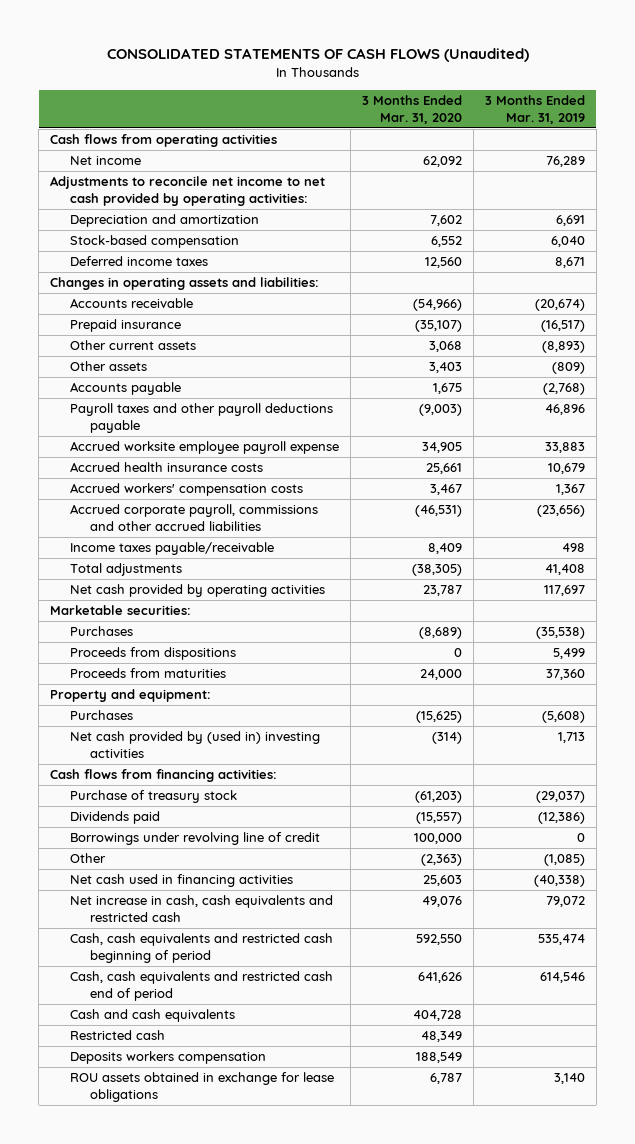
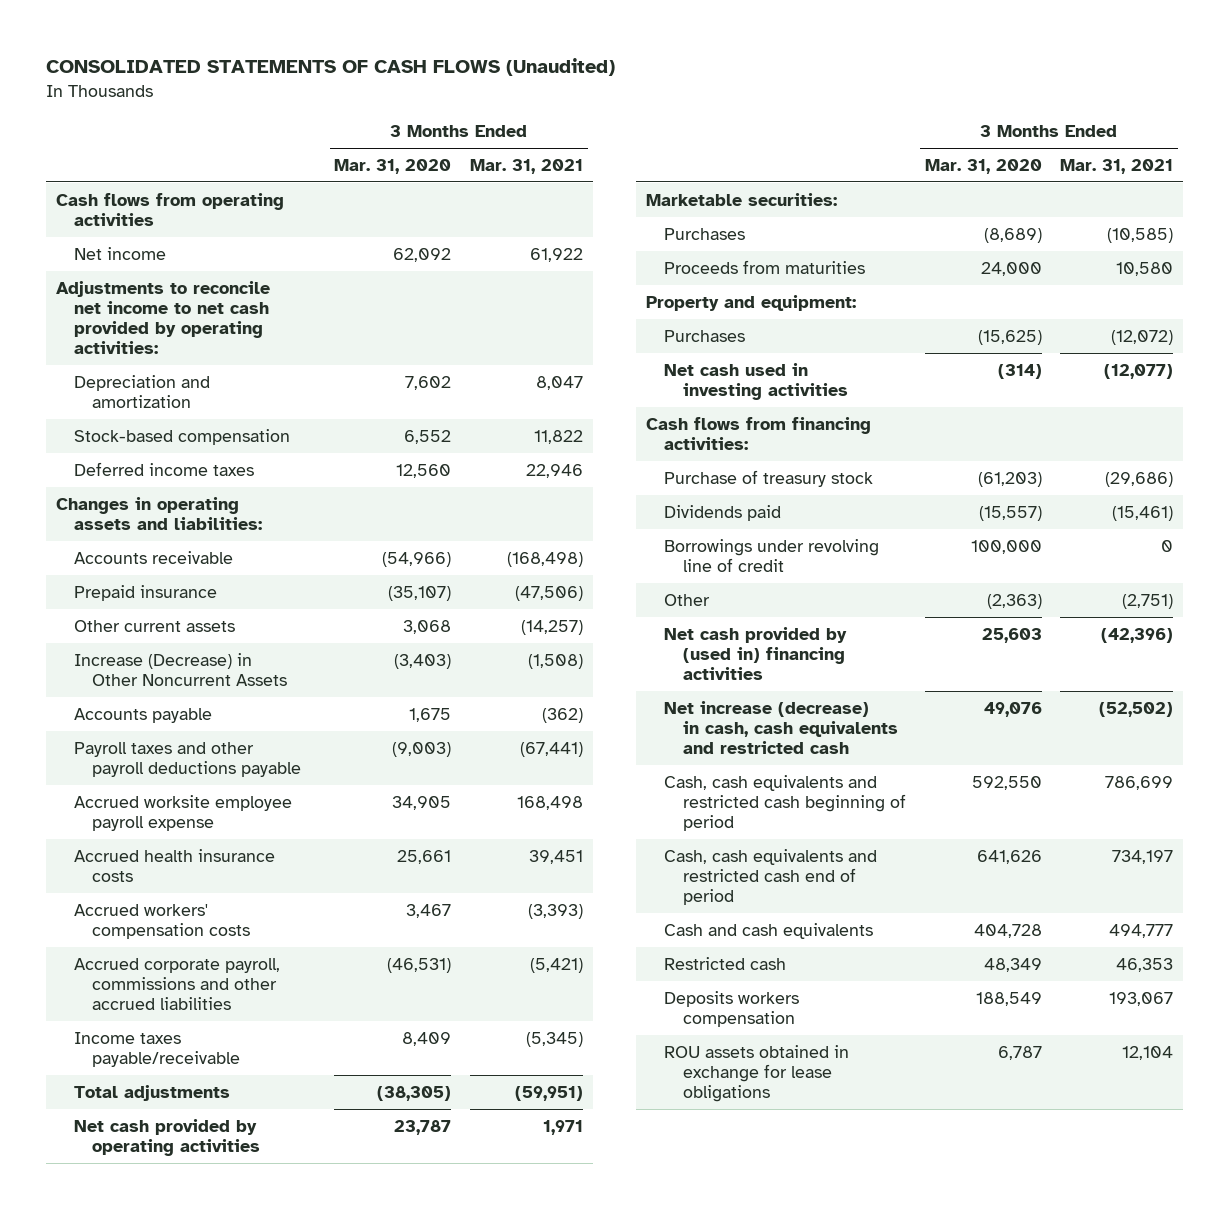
[484,95,585,125] 3 Months Ended Mar. 31, 2019 -> none
none -> [470,159,584,175] Mar. 31, 2021
[70,361,148,372] Other assets -> none
none -> [74,652,288,686] Increase (Decrease) in Other Noncurrent Assets
[70,647,237,661] Proceeds from dispositions -> none
[70,731,321,758] Net cash provided by (used in) investing activities -> [664,362,848,400] Net cash used in investing activities
[70,874,294,888] Net cash used in financing activities -> [664,626,848,681] Net cash provided by (used in) financing activities
[70,895,334,922] Net increase in cash, cash equivalents and restricted cash -> [664,700,898,755] Net increase (decrease) in cash, cash equivalents and restricted cash

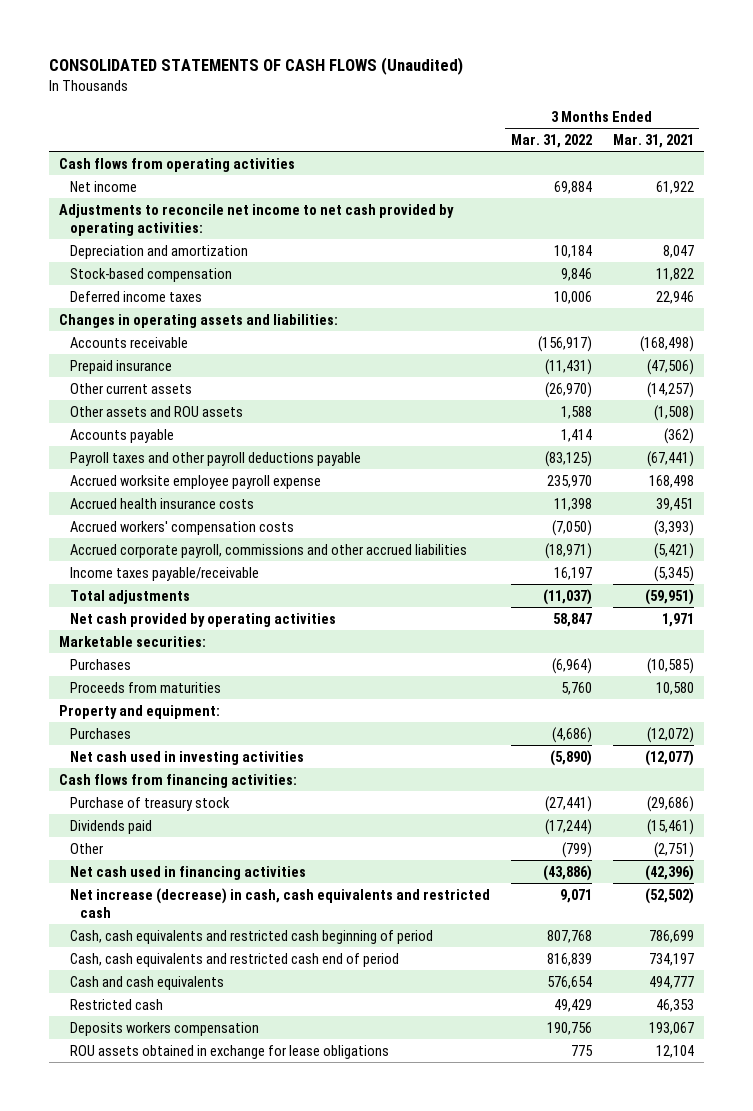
[334,159,452,175] Mar. 31, 2020 -> none
none -> [510,134,592,149] Mar. 31, 2022
[74,652,288,686] Increase (Decrease) in Other Noncurrent Assets -> [69,405,243,417] Other assets and ROU assets
[664,538,880,572] Borrowings under revolving line of credit -> none
[664,626,848,681] Net cash provided by (used in) financing activities -> [69,865,306,880] Net cash used in financing activities

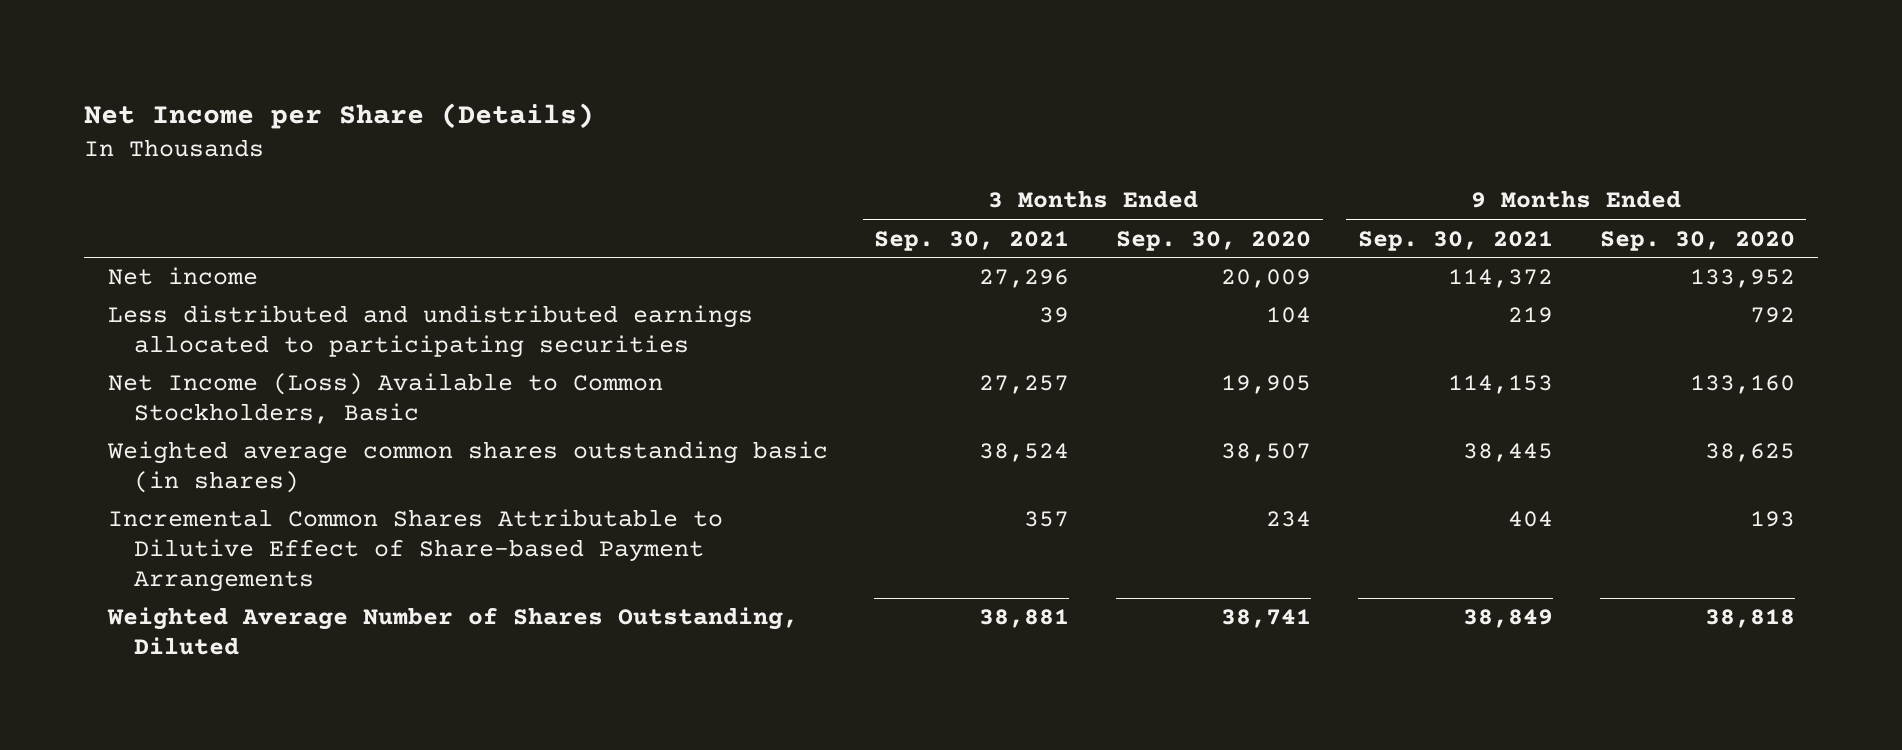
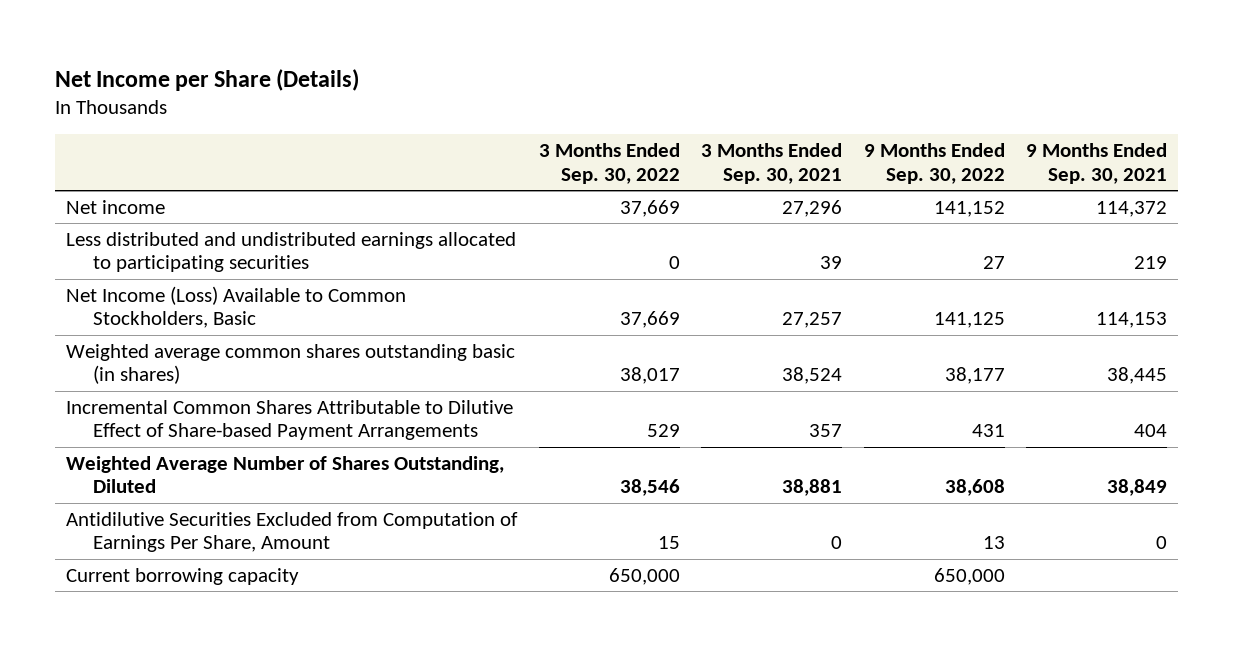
[1116,230,1312,251] Sep. 30, 2020 -> none
[1599,230,1795,251] Sep. 30, 2020 -> none
none -> [538,143,680,184] 3 Months Ended Sep. 30, 2022
none -> [863,143,1005,184] 9 Months Ended Sep. 30, 2022
none -> [66,511,519,553] Antidilutive Securities Excluded from Computation of Earnings Per Share, Amount
none -> [66,567,300,585] Current borrowing capacity

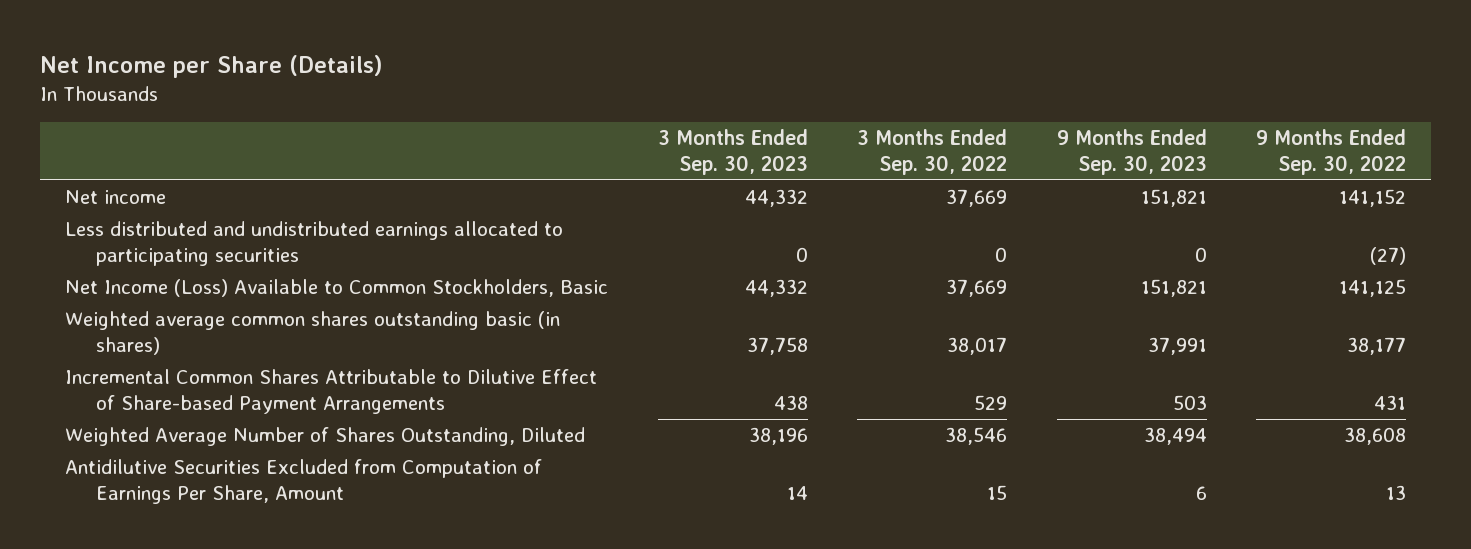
[701,143,843,184] 3 Months Ended Sep. 30, 2021 -> none
[1026,143,1168,184] 9 Months Ended Sep. 30, 2021 -> none
none -> [657,129,808,176] 3 Months Ended Sep. 30, 2023
none -> [1056,129,1207,176] 9 Months Ended Sep. 30, 2023
[982,256,1005,270] 27 -> [1370,246,1407,265] (27)
[66,567,300,585] Current borrowing capacity -> none

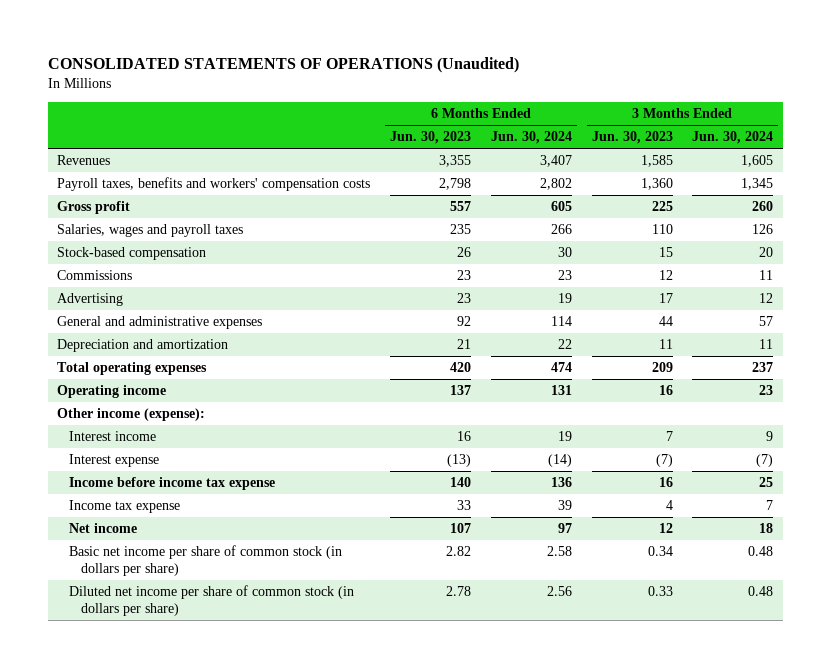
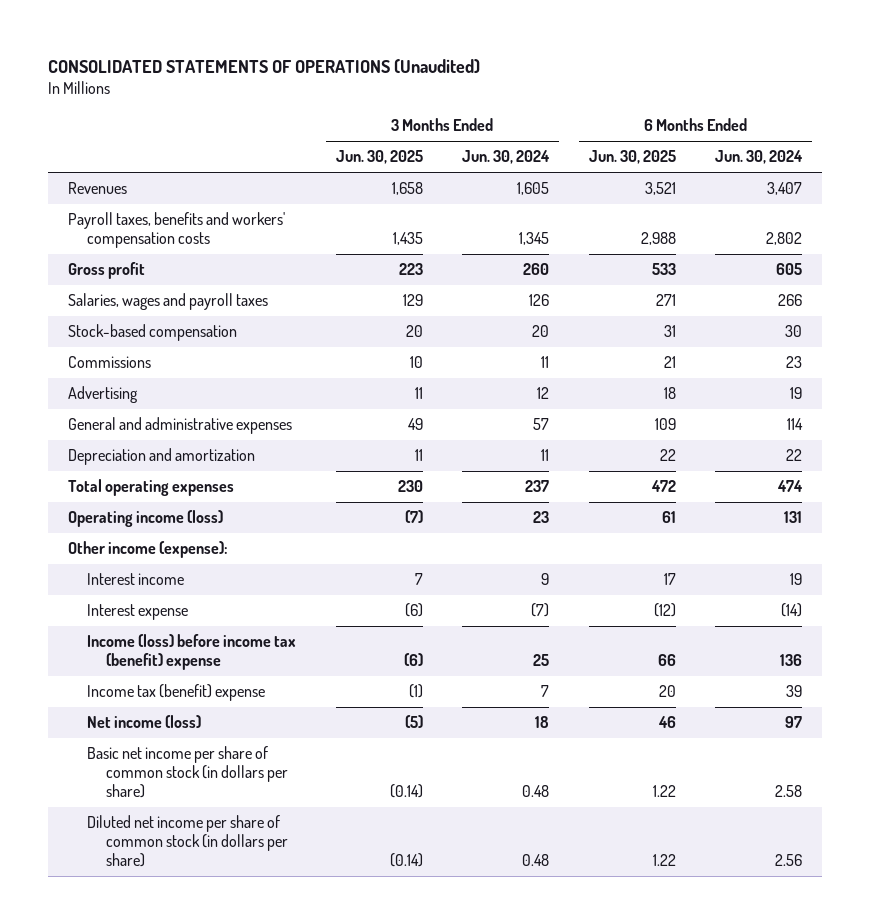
[390,131,472,145] Jun. 30, 2023 -> none
[591,131,673,145] Jun. 30, 2023 -> none
none -> [335,150,423,165] Jun. 30, 2025
none -> [588,150,676,165] Jun. 30, 2025
[57,385,167,399] Operating income -> [68,510,224,528] Operating income (loss)
[69,477,276,491] Income before income tax expense -> [86,634,296,671] Income (loss) before income tax (benefit) expense
[69,500,181,514] Income tax expense -> [86,684,265,702] Income tax (benefit) expense
[69,523,138,534] Net income -> [86,715,201,729] Net income (loss)

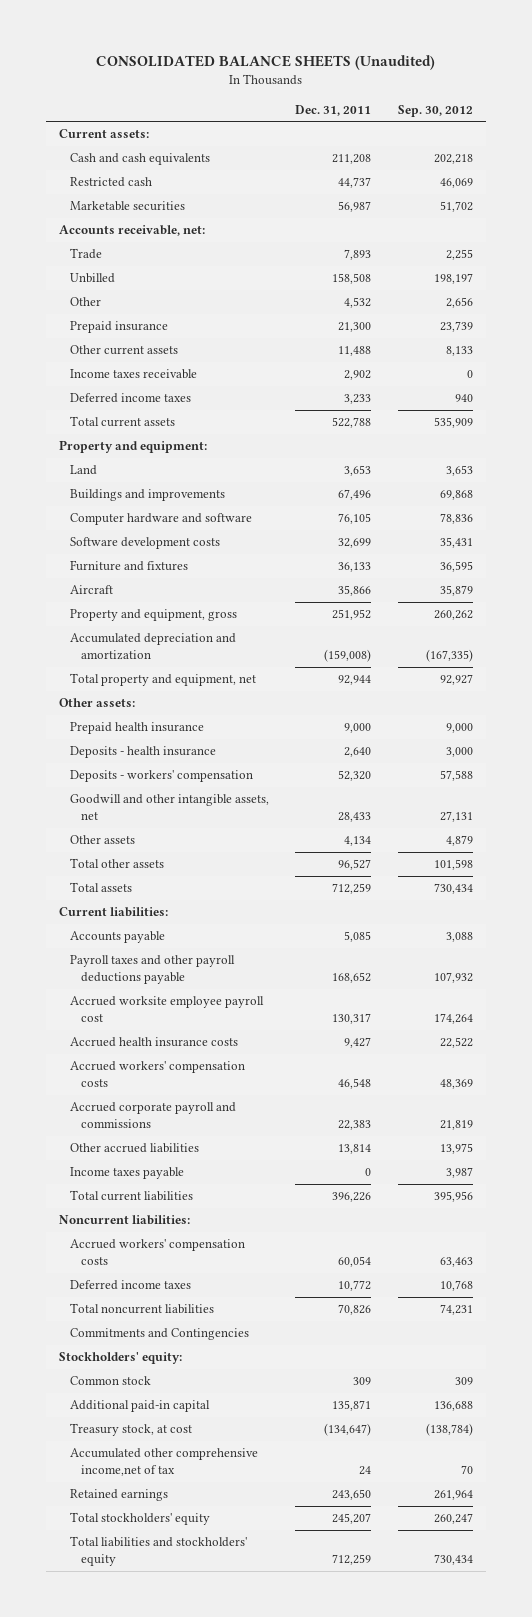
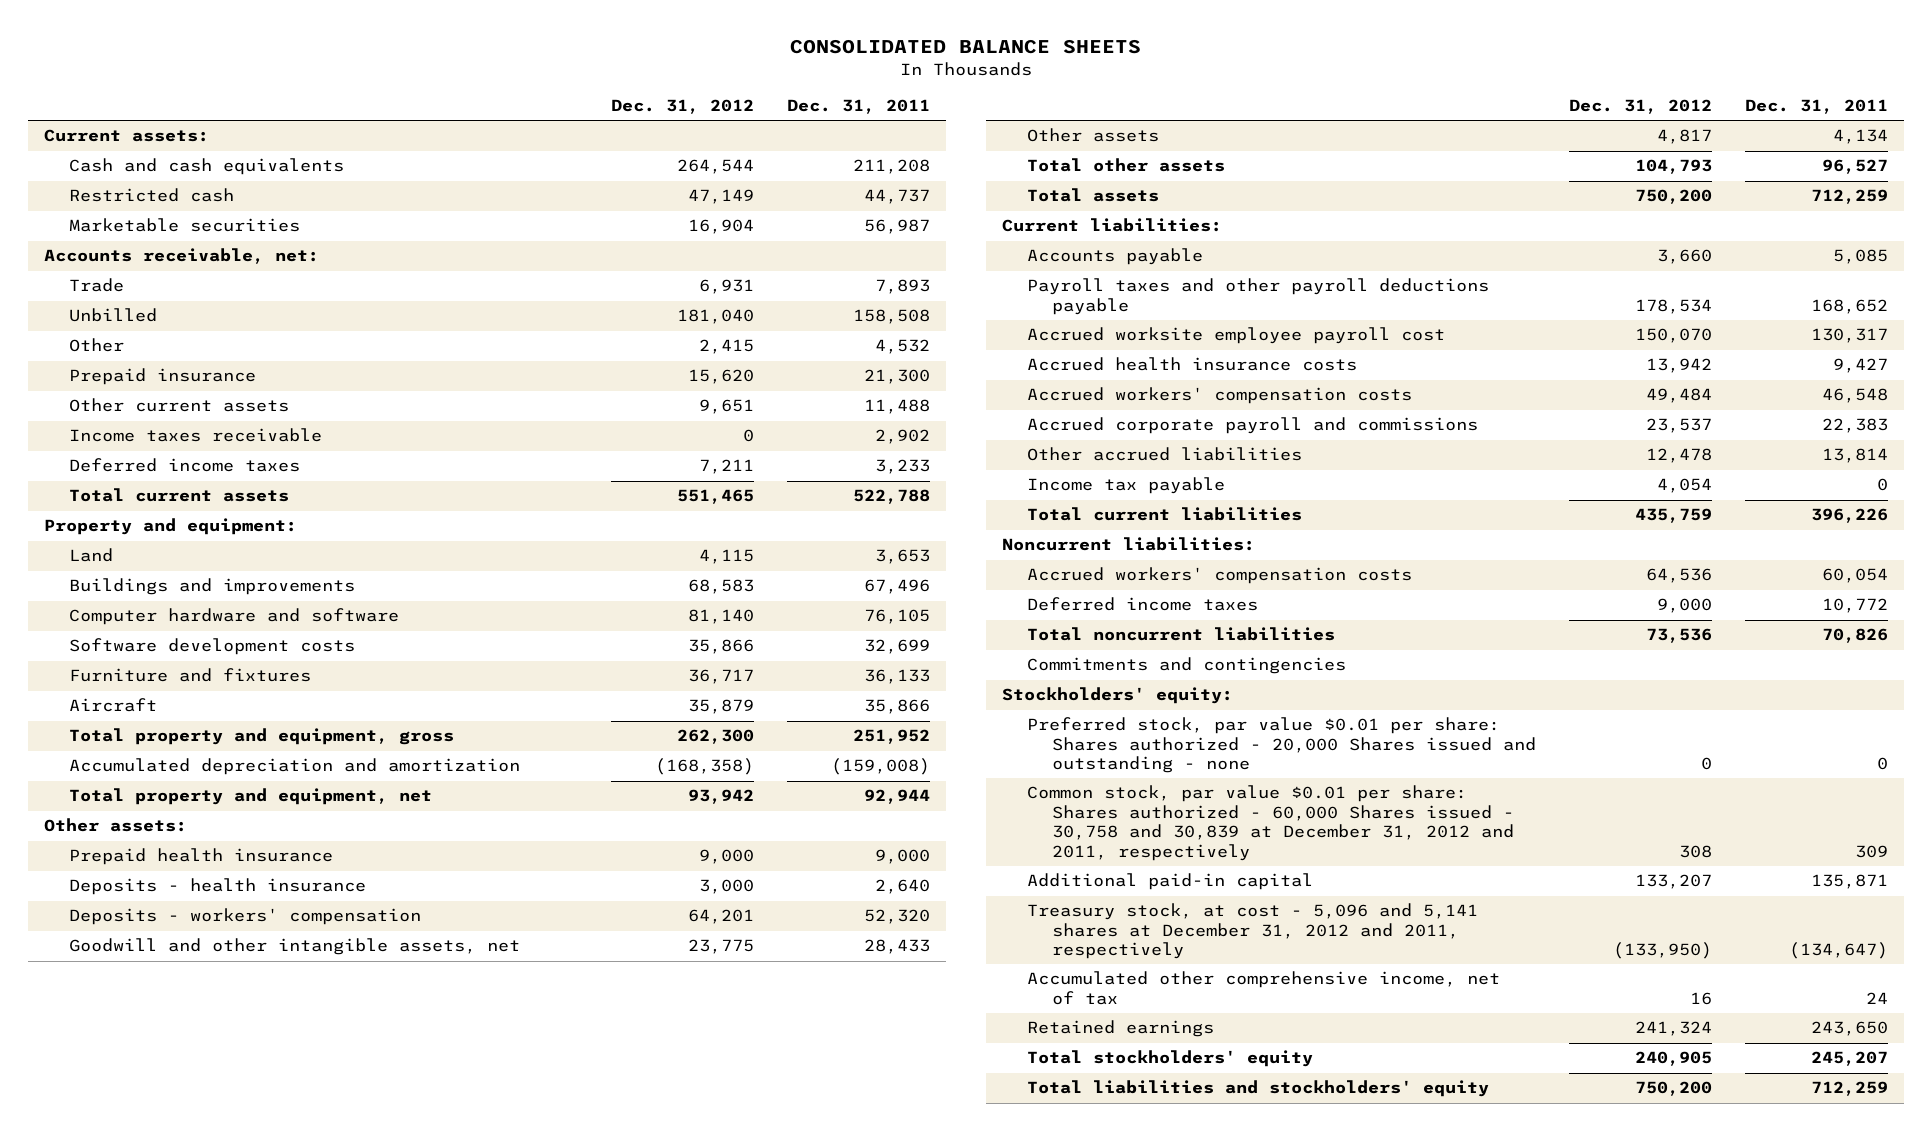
[95,55,435,71] CONSOLIDATED BALANCE SHEETS (Unaudited) -> [790,38,1142,54] CONSOLIDATED BALANCE SHEETS
[397,104,473,117] Sep. 30, 2012 -> none
none -> [611,98,755,114] Dec. 31, 2012
[70,609,238,622] Property and equipment, gross -> [69,728,455,746] Total property and equipment, gross
[70,1167,185,1180] Income taxes payable -> [1027,477,1226,495] Income tax payable
[70,1328,250,1341] Commitments and Contingencies -> [1027,657,1347,675] Commitments and contingencies
none -> [1027,717,1537,774] Preferred stock, par value $0.01 per share: Shares authorized - 20,000 Shares issued and outstanding - none
[70,1376,152,1386] Common stock -> [1027,785,1515,861] Common stock, par value $0.01 per share: Shares authorized - 60,000 Shares issued - 30,758 and 30,839 at December 31, 2012 and 2011, respectively
[70,1423,193,1437] Treasury stock, at cost -> [1027,903,1479,960] Treasury stock, at cost - 5,096 and 5,141 shares at December 31, 2012 and 2011, respectively
[70,1448,259,1476] Accumulated other comprehensive income,net of tax -> [1027,971,1501,1005] Accumulated other comprehensive income, net of tax

